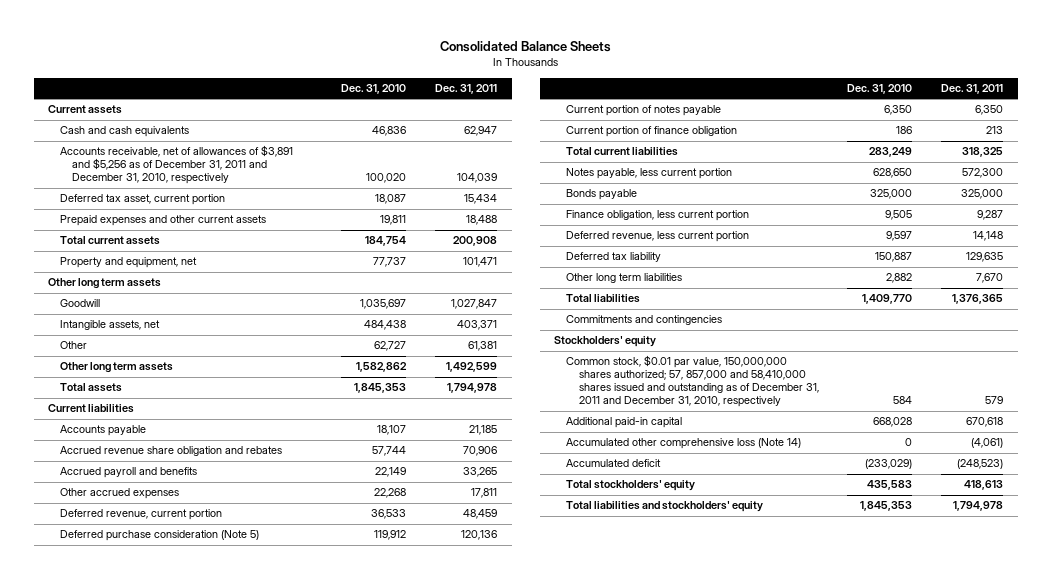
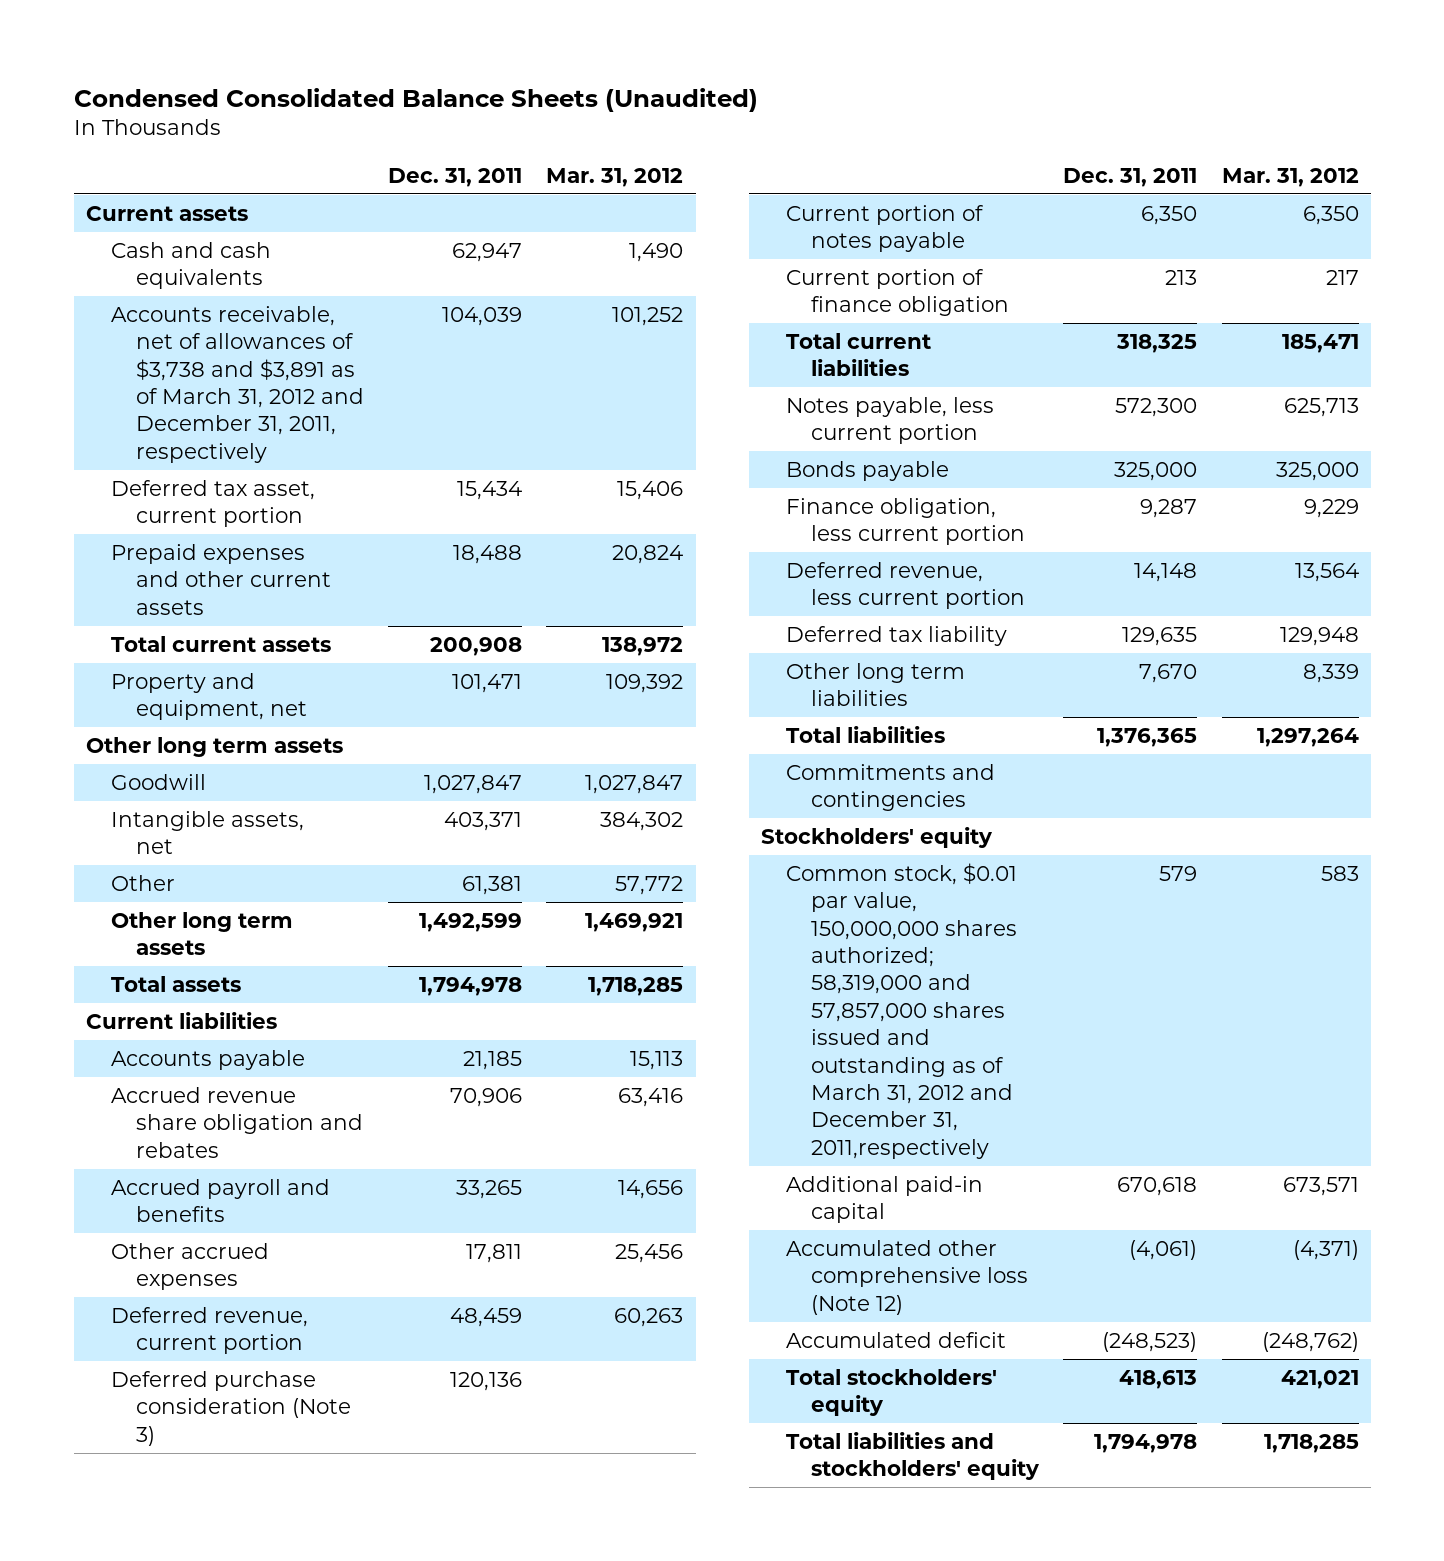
[439,41,611,53] Consolidated Balance Sheets -> [73,87,758,112] Condensed Consolidated Balance Sheets (Unaudited)
[341,84,407,95] Dec. 31, 2010 -> none
none -> [546,167,684,187] Mar. 31, 2012
[60,145,294,185] Accounts receivable, net of allowances of $3,891 and $5,256 as of December 31, 2011 and December 31, 2010, respectively -> [110,305,364,463] Accounts receivable, net of allowances of $3,738 and $3,891 as of March 31, 2012 and December 31, 2011, respectively
[60,530,260,542] Deferred purchase consideration (Note 5) -> [110,1370,351,1446] Deferred purchase consideration (Note 3)
[566,355,819,408] Common stock, $0.01 par value, 150,000,000 shares authorized; 57, 857,000 and 58,410,000 shares issued and outstanding as of December 31, 2011 and December 31, 2010, respectively -> [785,862,1018,1159] Common stock, $0.01 par value, 150,000,000 shares authorized; 58,319,000 and 57,857,000 shares issued and outstanding as of March 31, 2012 and December 31, 2011,respectively
[566,438,802,450] Accumulated other comprehensive loss (Note 14) -> [785,1239,1029,1315] Accumulated other comprehensive loss (Note 12)

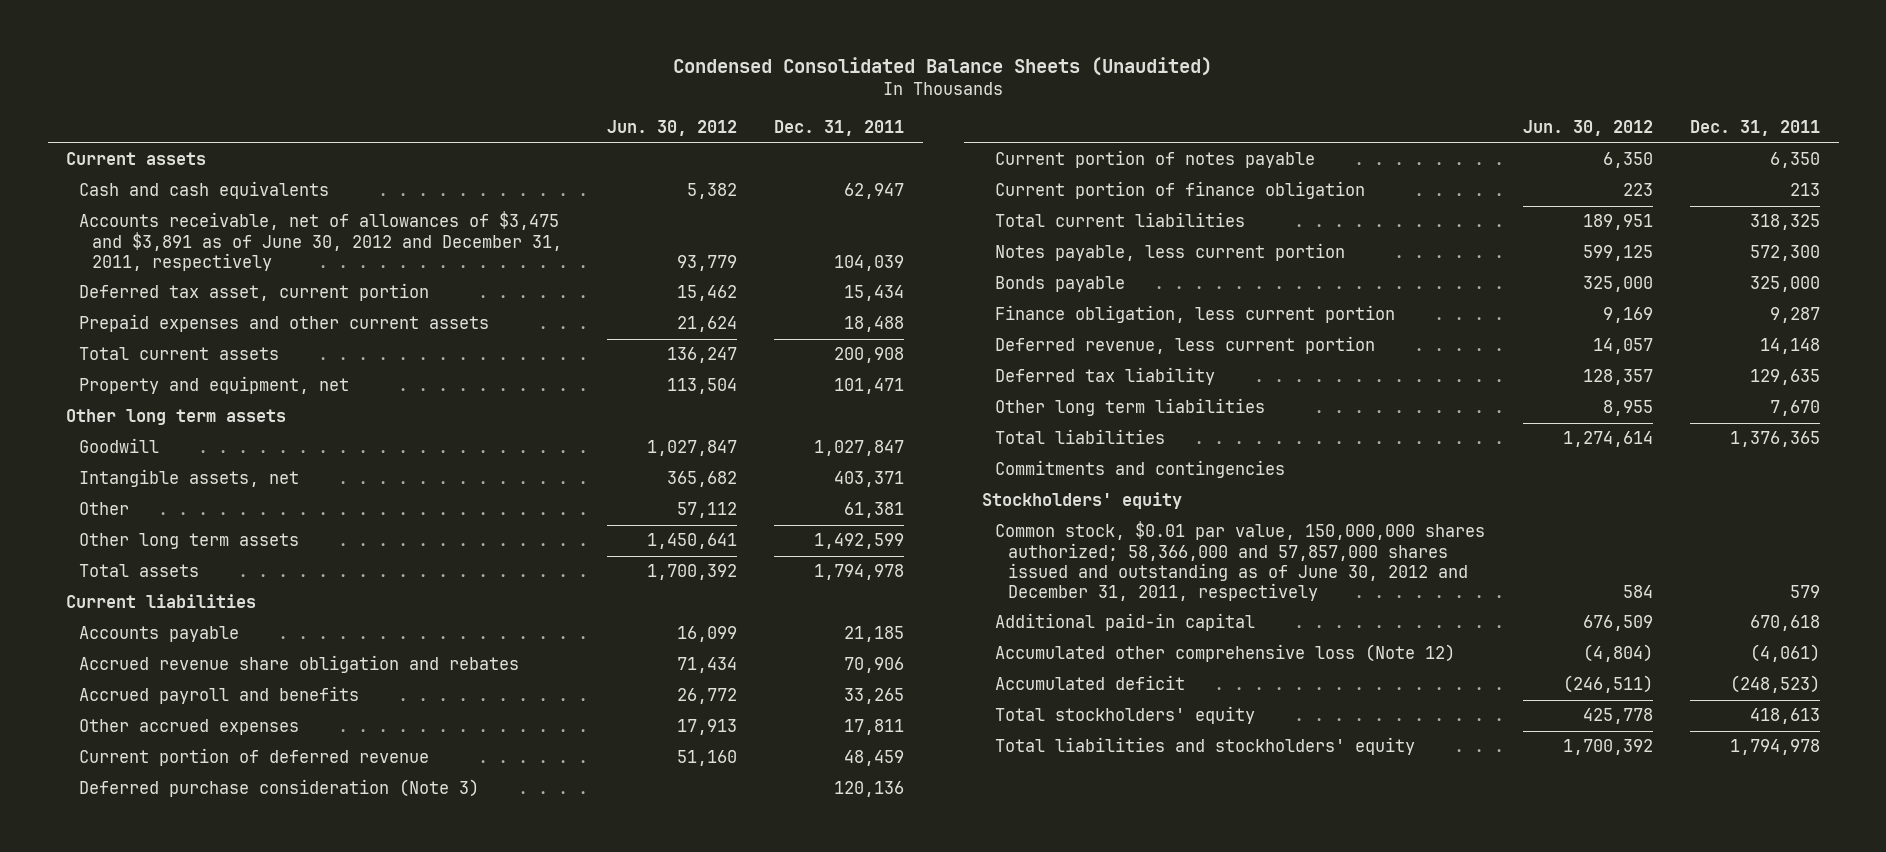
[546,167,684,187] Mar. 31, 2012 -> none
none -> [606,120,737,137] Jun. 30, 2012
[110,305,364,463] Accounts receivable, net of allowances of $3,738 and $3,891 as of March 31, 2012 and December 31, 2011, respectively -> [79,211,563,271] Accounts receivable, net of allowances of $3,475 and $3,891 as of June 30, 2012 and December 31, 2011, respectively
[110,1306,308,1355] Deferred revenue, current portion -> [79,748,430,767] Current portion of deferred revenue
[785,862,1018,1159] Common stock, $0.01 par value, 150,000,000 shares authorized; 58,319,000 and 57,857,000 shares issued and outstanding as of March 31, 2012 and December 31, 2011,respectively -> [995,521,1486,601] Common stock, $0.01 par value, 150,000,000 shares authorized; 58,366,000 and 57,857,000 shares issued and outstanding as of June 30, 2012 and December 31, 2011, respectively

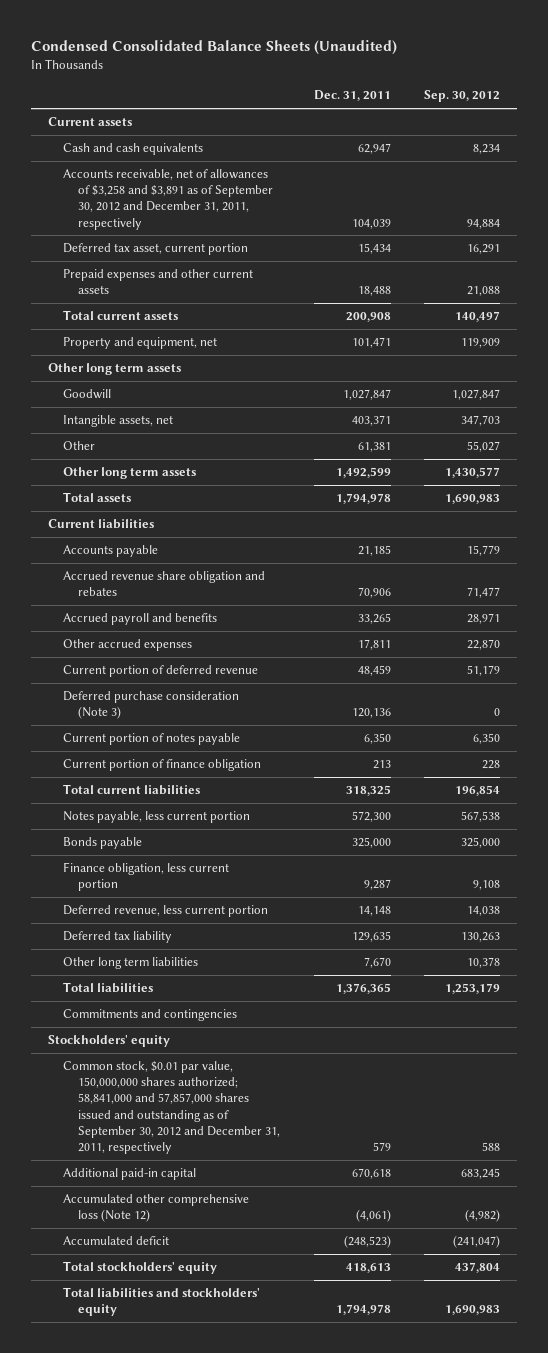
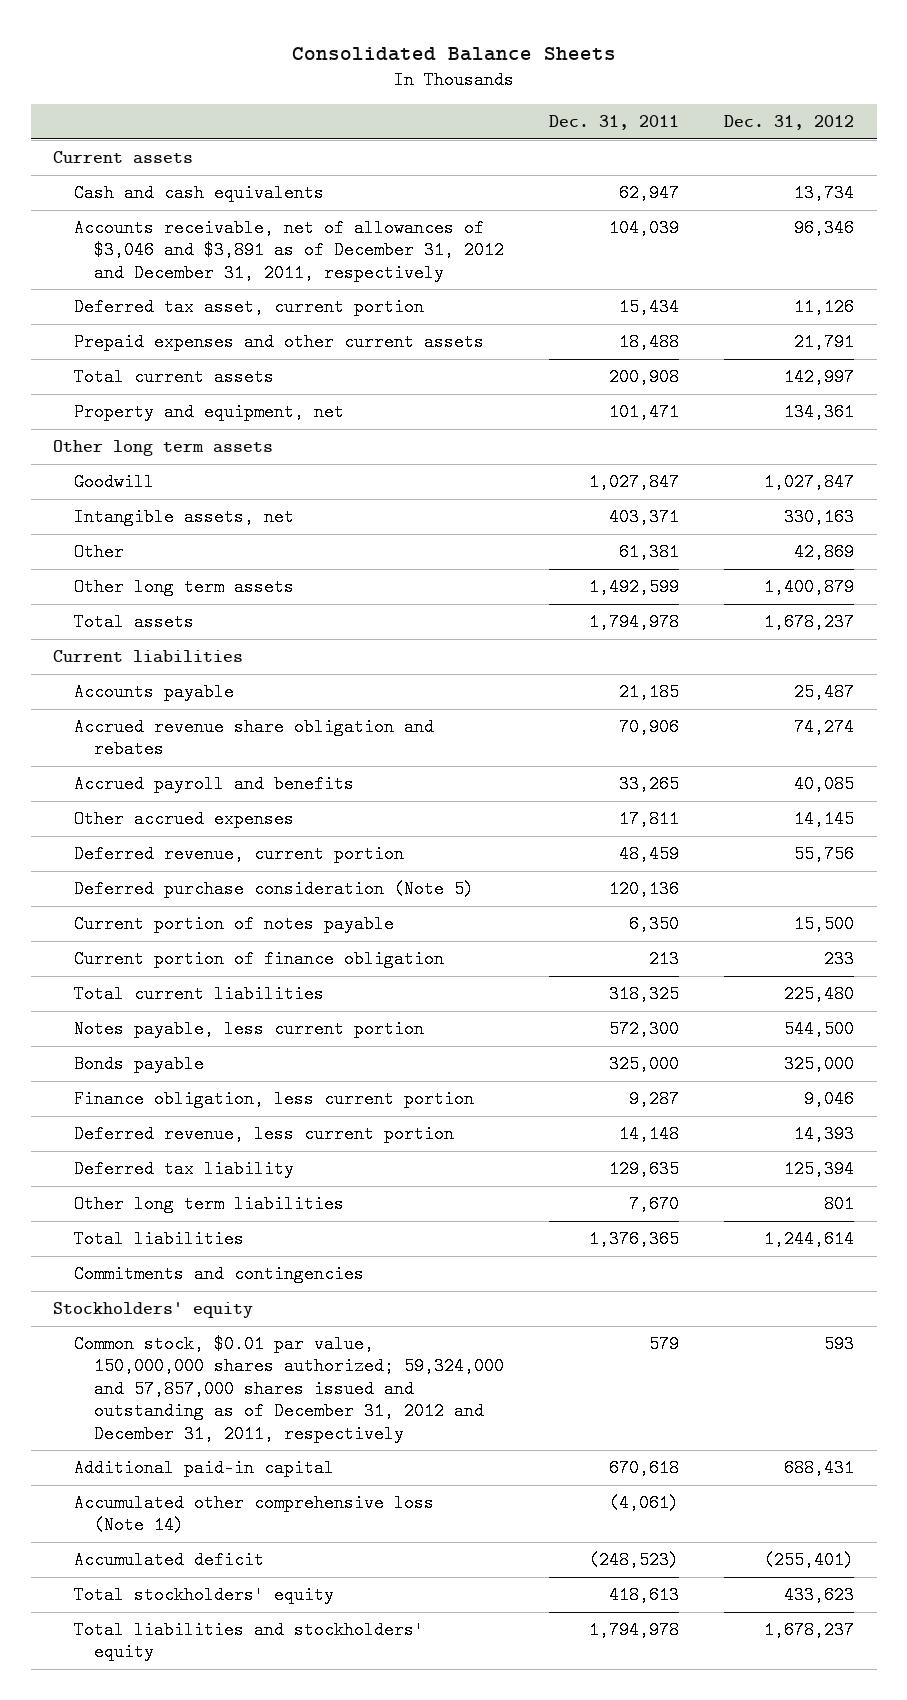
[30,40,397,56] Condensed Consolidated Balance Sheets (Unaudited) -> [291,46,616,61] Consolidated Balance Sheets
[424,90,501,103] Sep. 30, 2012 -> none
none -> [724,115,855,131] Dec. 31, 2012
[62,169,273,230] Accounts receivable, net of allowances of $3,258 and $3,891 as of September 30, 2012 and December 31, 2011, respectively -> [73,219,505,282] Accounts receivable, net of allowances of $3,046 and $3,891 as of December 31, 2012 and December 31, 2011, respectively
[62,665,258,678] Current portion of deferred revenue -> [73,845,404,864] Deferred revenue, current portion
[62,691,239,720] Deferred purchase consideration (Note 3) -> [73,880,474,899] Deferred purchase consideration (Note 5)
[62,1061,280,1154] Common stock, $0.01 par value, 150,000,000 shares authorized; 58,841,000 and 57,857,000 shares issued and outstanding as of September 30, 2012 and December 31, 2011, respectively -> [73,1335,505,1443] Common stock, $0.01 par value, 150,000,000 shares authorized; 59,324,000 and 57,857,000 shares issued and outstanding as of December 31, 2012 and December 31, 2011, respectively
[62,1194,249,1223] Accumulated other comprehensive loss (Note 12) -> [73,1494,434,1535] Accumulated other comprehensive loss (Note 14)

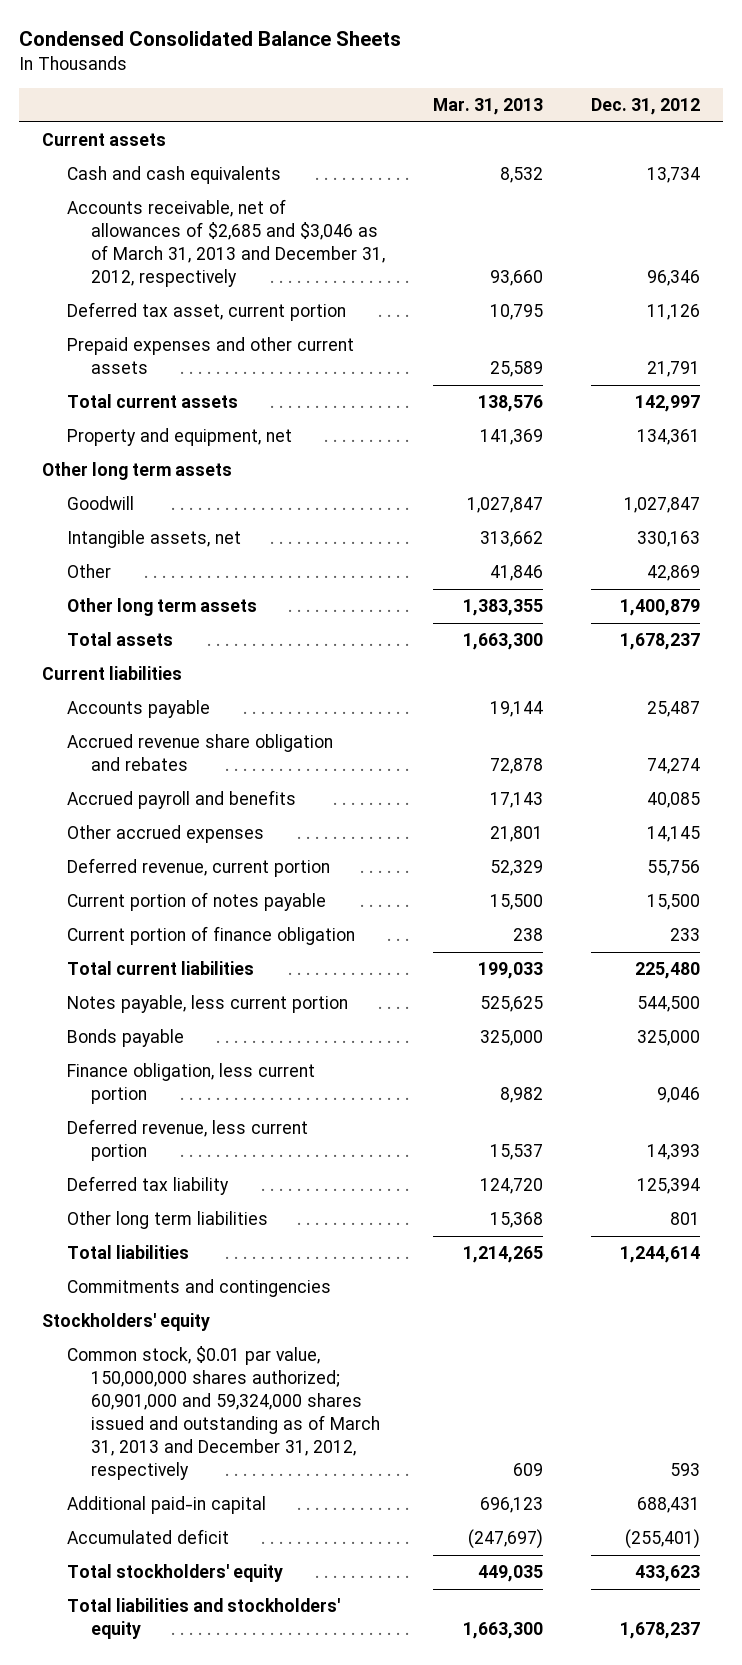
[291,46,616,61] Consolidated Balance Sheets -> [18,31,401,47] Condensed Consolidated Balance Sheets
[549,115,680,131] Dec. 31, 2011 -> none
none -> [432,97,543,115] Mar. 31, 2013
[73,219,505,282] Accounts receivable, net of allowances of $3,046 and $3,891 as of December 31, 2012 and December 31, 2011, respectively -> [66,199,386,288] Accounts receivable, net of allowances of $2,685 and $3,046 as of March 31, 2013 and December 31, 2012, respectively
[73,880,474,899] Deferred purchase consideration (Note 5) -> none
[73,1335,505,1443] Common stock, $0.01 par value, 150,000,000 shares authorized; 59,324,000 and 57,857,000 shares issued and outstanding as of December 31, 2012 and December 31, 2011, respectively -> [66,1346,381,1480] Common stock, $0.01 par value, 150,000,000 shares authorized; 60,901,000 and 59,324,000 shares issued and outstanding as of March 31, 2013 and December 31, 2012, respectively
[73,1494,434,1535] Accumulated other comprehensive loss (Note 14) -> none

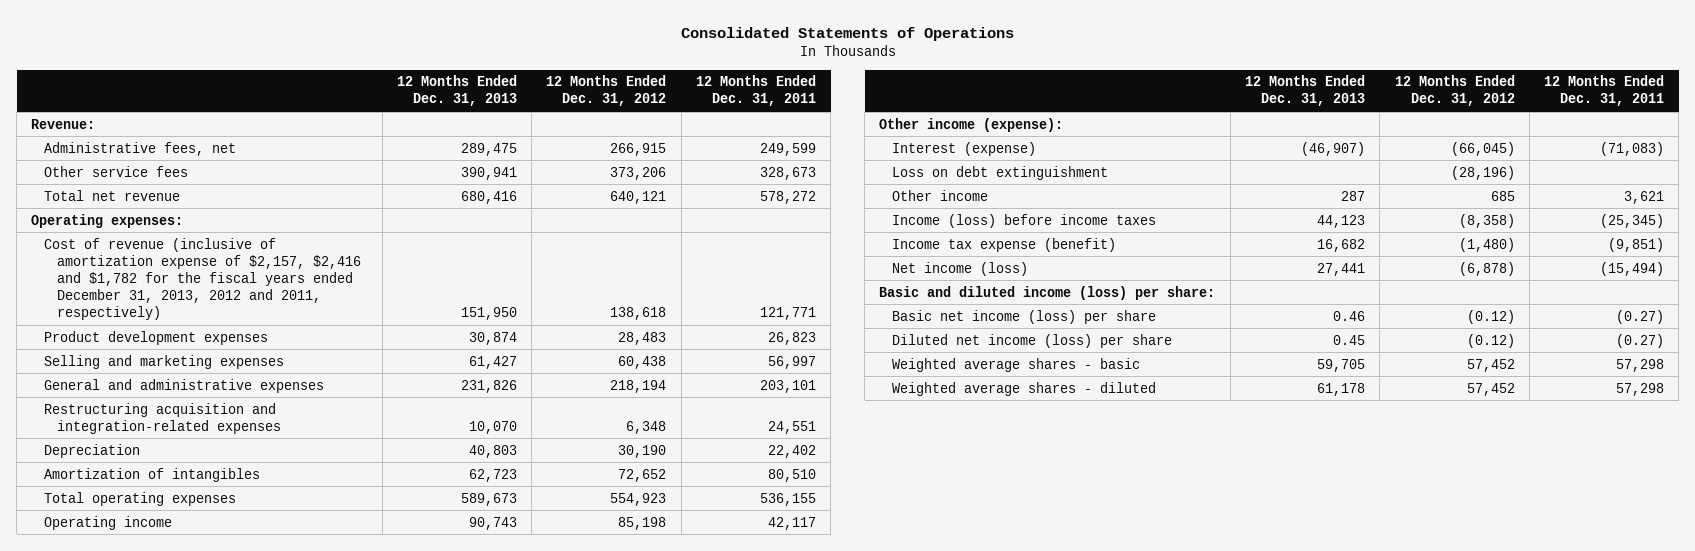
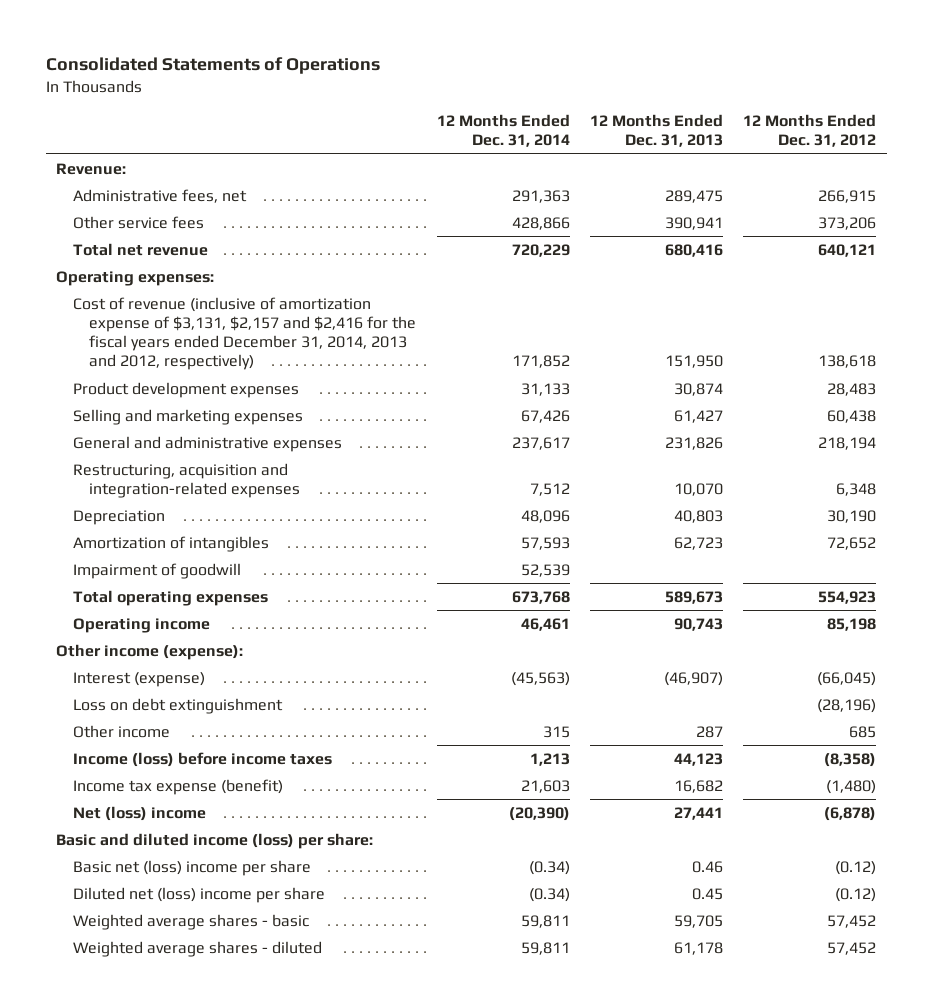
[695,75,816,107] 12 Months Ended Dec. 31, 2011 -> none
none -> [436,113,570,148] 12 Months Ended Dec. 31, 2014
[44,237,361,321] Cost of revenue (inclusive of amortization expense of $2,157, $2,416 and $1,782 for the fiscal years ended December 31, 2013, 2012 and 2011, respectively) -> [72,296,417,371] Cost of revenue (inclusive of amortization expense of $3,131, $2,157 and $2,416 for the fiscal years ended December 31, 2014, 2013 and 2012, respectively)
[44,402,281,434] Restructuring acquisition and integration-related expenses -> [72,462,301,498] Restructuring, acquisition and integration-related expenses
none -> [72,562,241,579] Impairment of goodwill
[892,261,1029,276] Net income (loss) -> [72,805,206,821] Net (loss) income
[892,309,1157,324] Basic net income (loss) per share -> [72,859,311,876] Basic net (loss) income per share
[892,333,1173,348] Diluted net income (loss) per share -> [72,886,325,903] Diluted net (loss) income per share

